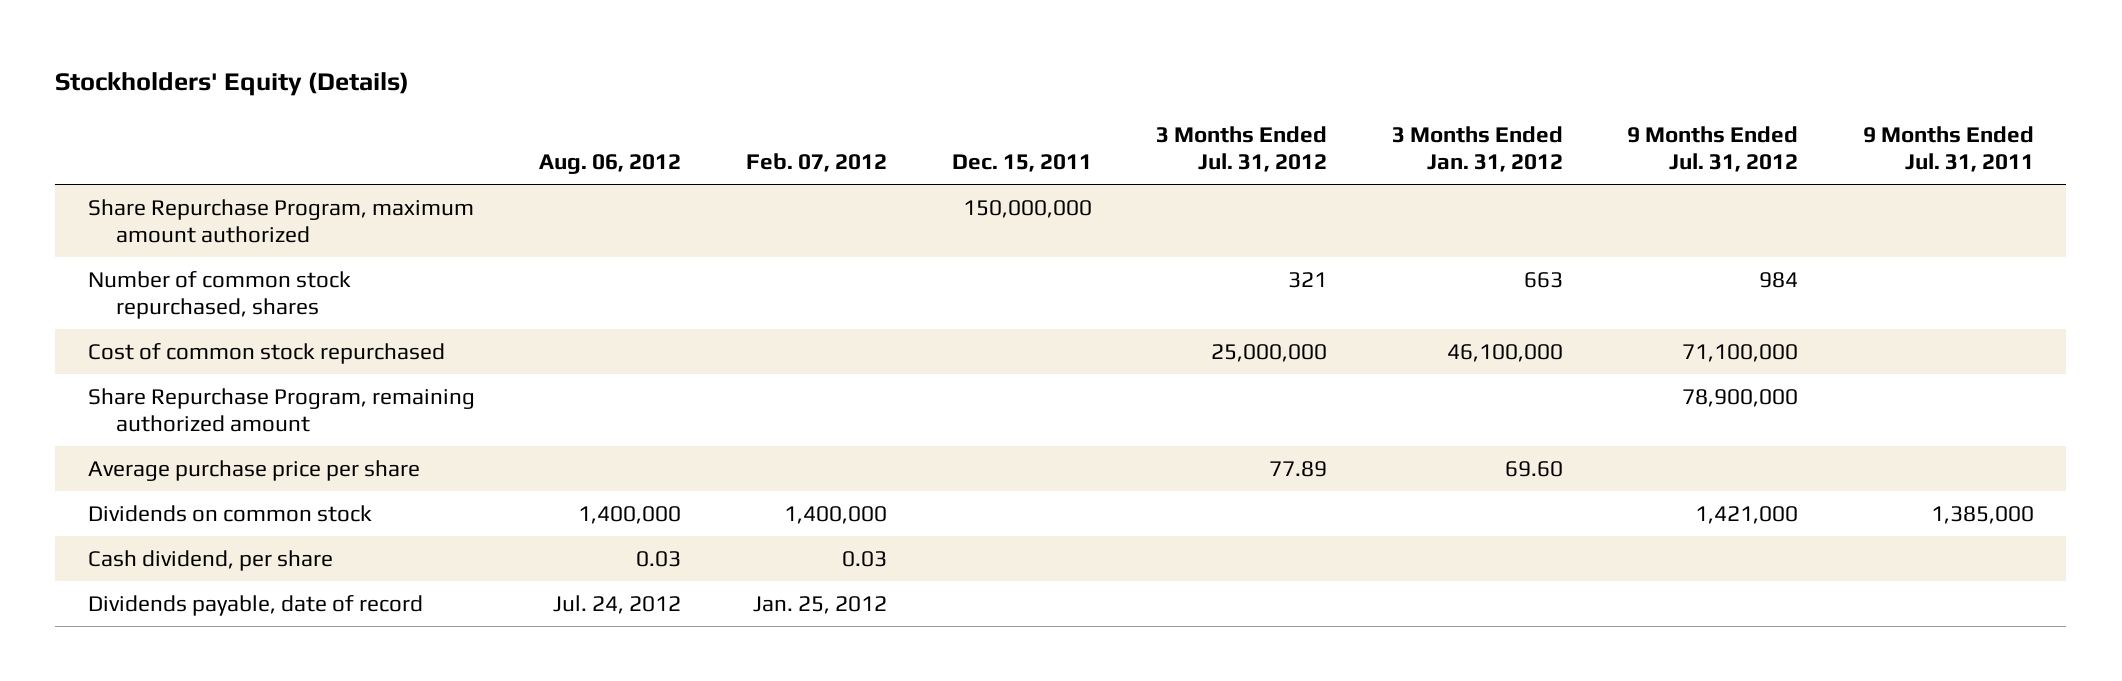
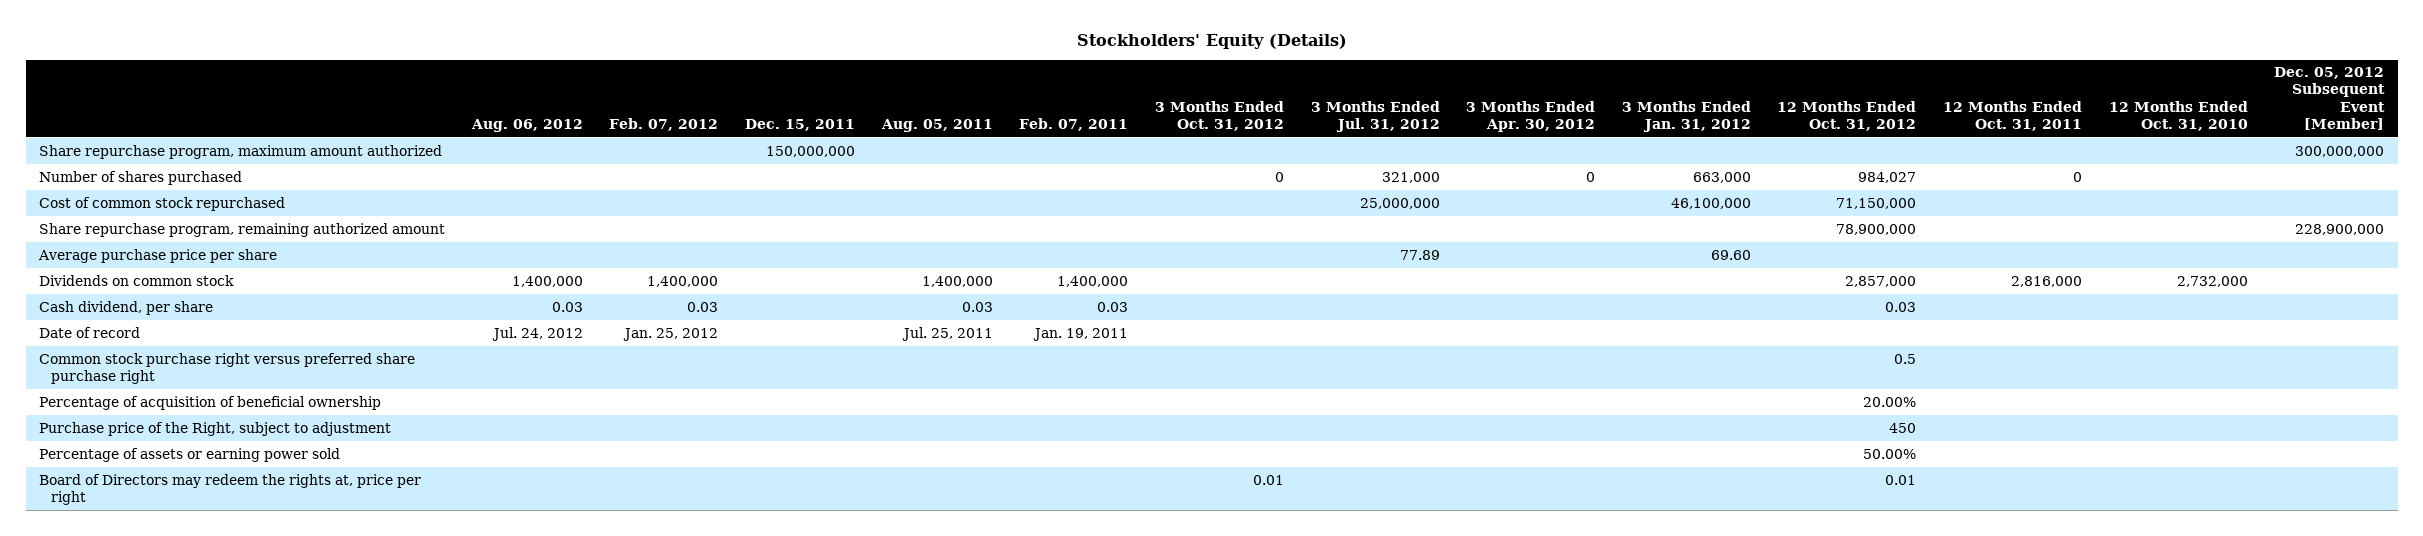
[1627,125,1799,173] 9 Months Ended Jul. 31, 2012 -> none
[1863,125,2035,173] 9 Months Ended Jul. 31, 2011 -> none
none -> [880,118,993,132] Aug. 05, 2011
none -> [1019,117,1129,131] Feb. 07, 2011
none -> [1154,100,1284,131] 3 Months Ended Oct. 31, 2012
none -> [1466,100,1596,132] 3 Months Ended Apr. 30, 2012
none -> [1777,100,1917,131] 12 Months Ended Oct. 31, 2012
none -> [1943,100,2083,131] 12 Months Ended Oct. 31, 2011
none -> [2108,100,2248,131] 12 Months Ended Oct. 31, 2010
none -> [2274,67,2386,130] Dec. 05, 2012 Subsequent Event [Member]
[87,198,474,243] Share Repurchase Program, maximum amount authorized -> [39,144,443,159] Share repurchase program, maximum amount authorized
[87,270,351,319] Number of common stock repurchased, shares -> [39,170,243,185] Number of shares purchased
[1288,271,1328,288] 321 -> [1381,171,1440,183] 321,000
[1523,271,1563,288] 663 -> [1692,171,1751,183] 663,000
[87,387,475,432] Share Repurchase Program, remaining authorized amount -> [39,222,446,237] Share repurchase program, remaining authorized amount
[87,594,423,616] Dividends payable, date of record -> [39,326,141,338] Date of record
none -> [39,352,416,384] Common stock purchase right versus preferred share purchase right
none -> [39,395,382,410] Percentage of acquisition of beneficial ownership
none -> [39,421,392,436] Purchase price of the Right, subject to adjustment
none -> [39,447,341,462] Percentage of assets or earning power sold
none -> [39,473,422,505] Board of Directors may redeem the rights at, price per right

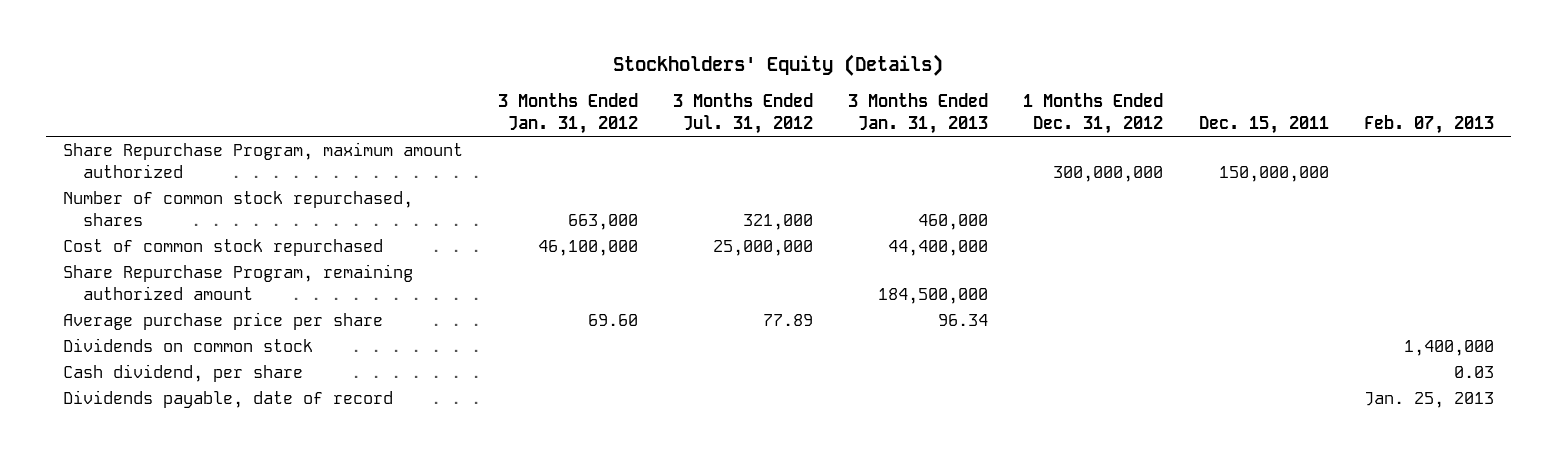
[470,118,583,132] Aug. 06, 2012 -> none
[609,117,719,131] Feb. 07, 2012 -> none
[880,118,993,132] Aug. 05, 2011 -> none
[1019,117,1129,131] Feb. 07, 2011 -> none
[1154,100,1284,131] 3 Months Ended Oct. 31, 2012 -> none
[1466,100,1596,132] 3 Months Ended Apr. 30, 2012 -> none
[1777,100,1917,131] 12 Months Ended Oct. 31, 2012 -> none
[1943,100,2083,131] 12 Months Ended Oct. 31, 2011 -> none
[2108,100,2248,131] 12 Months Ended Oct. 31, 2010 -> none
[2274,67,2386,130] Dec. 05, 2012 Subsequent Event [Member] -> none
none -> [848,93,989,134] 3 Months Ended Jan. 31, 2013
none -> [1023,93,1164,134] 1 Months Ended Dec. 31, 2012
none -> [1363,114,1494,134] Feb. 07, 2013
[39,144,443,159] Share repurchase program, maximum amount authorized -> [63,142,464,178] Share Repurchase Program, maximum amount authorized
[39,170,243,185] Number of shares purchased -> [63,191,414,226] Number of common stock repurchased, shares
[39,222,446,237] Share repurchase program, remaining authorized amount -> [63,264,414,300] Share Repurchase Program, remaining authorized amount
[39,352,416,384] Common stock purchase right versus preferred share purchase right -> none
[39,395,382,410] Percentage of acquisition of beneficial ownership -> none
[39,421,392,436] Purchase price of the Right, subject to adjustment -> none
[39,447,341,462] Percentage of assets or earning power sold -> none
[39,473,422,505] Board of Directors may redeem the rights at, price per right -> none
[39,326,141,338] Date of record -> [63,390,394,409] Dividends payable, date of record

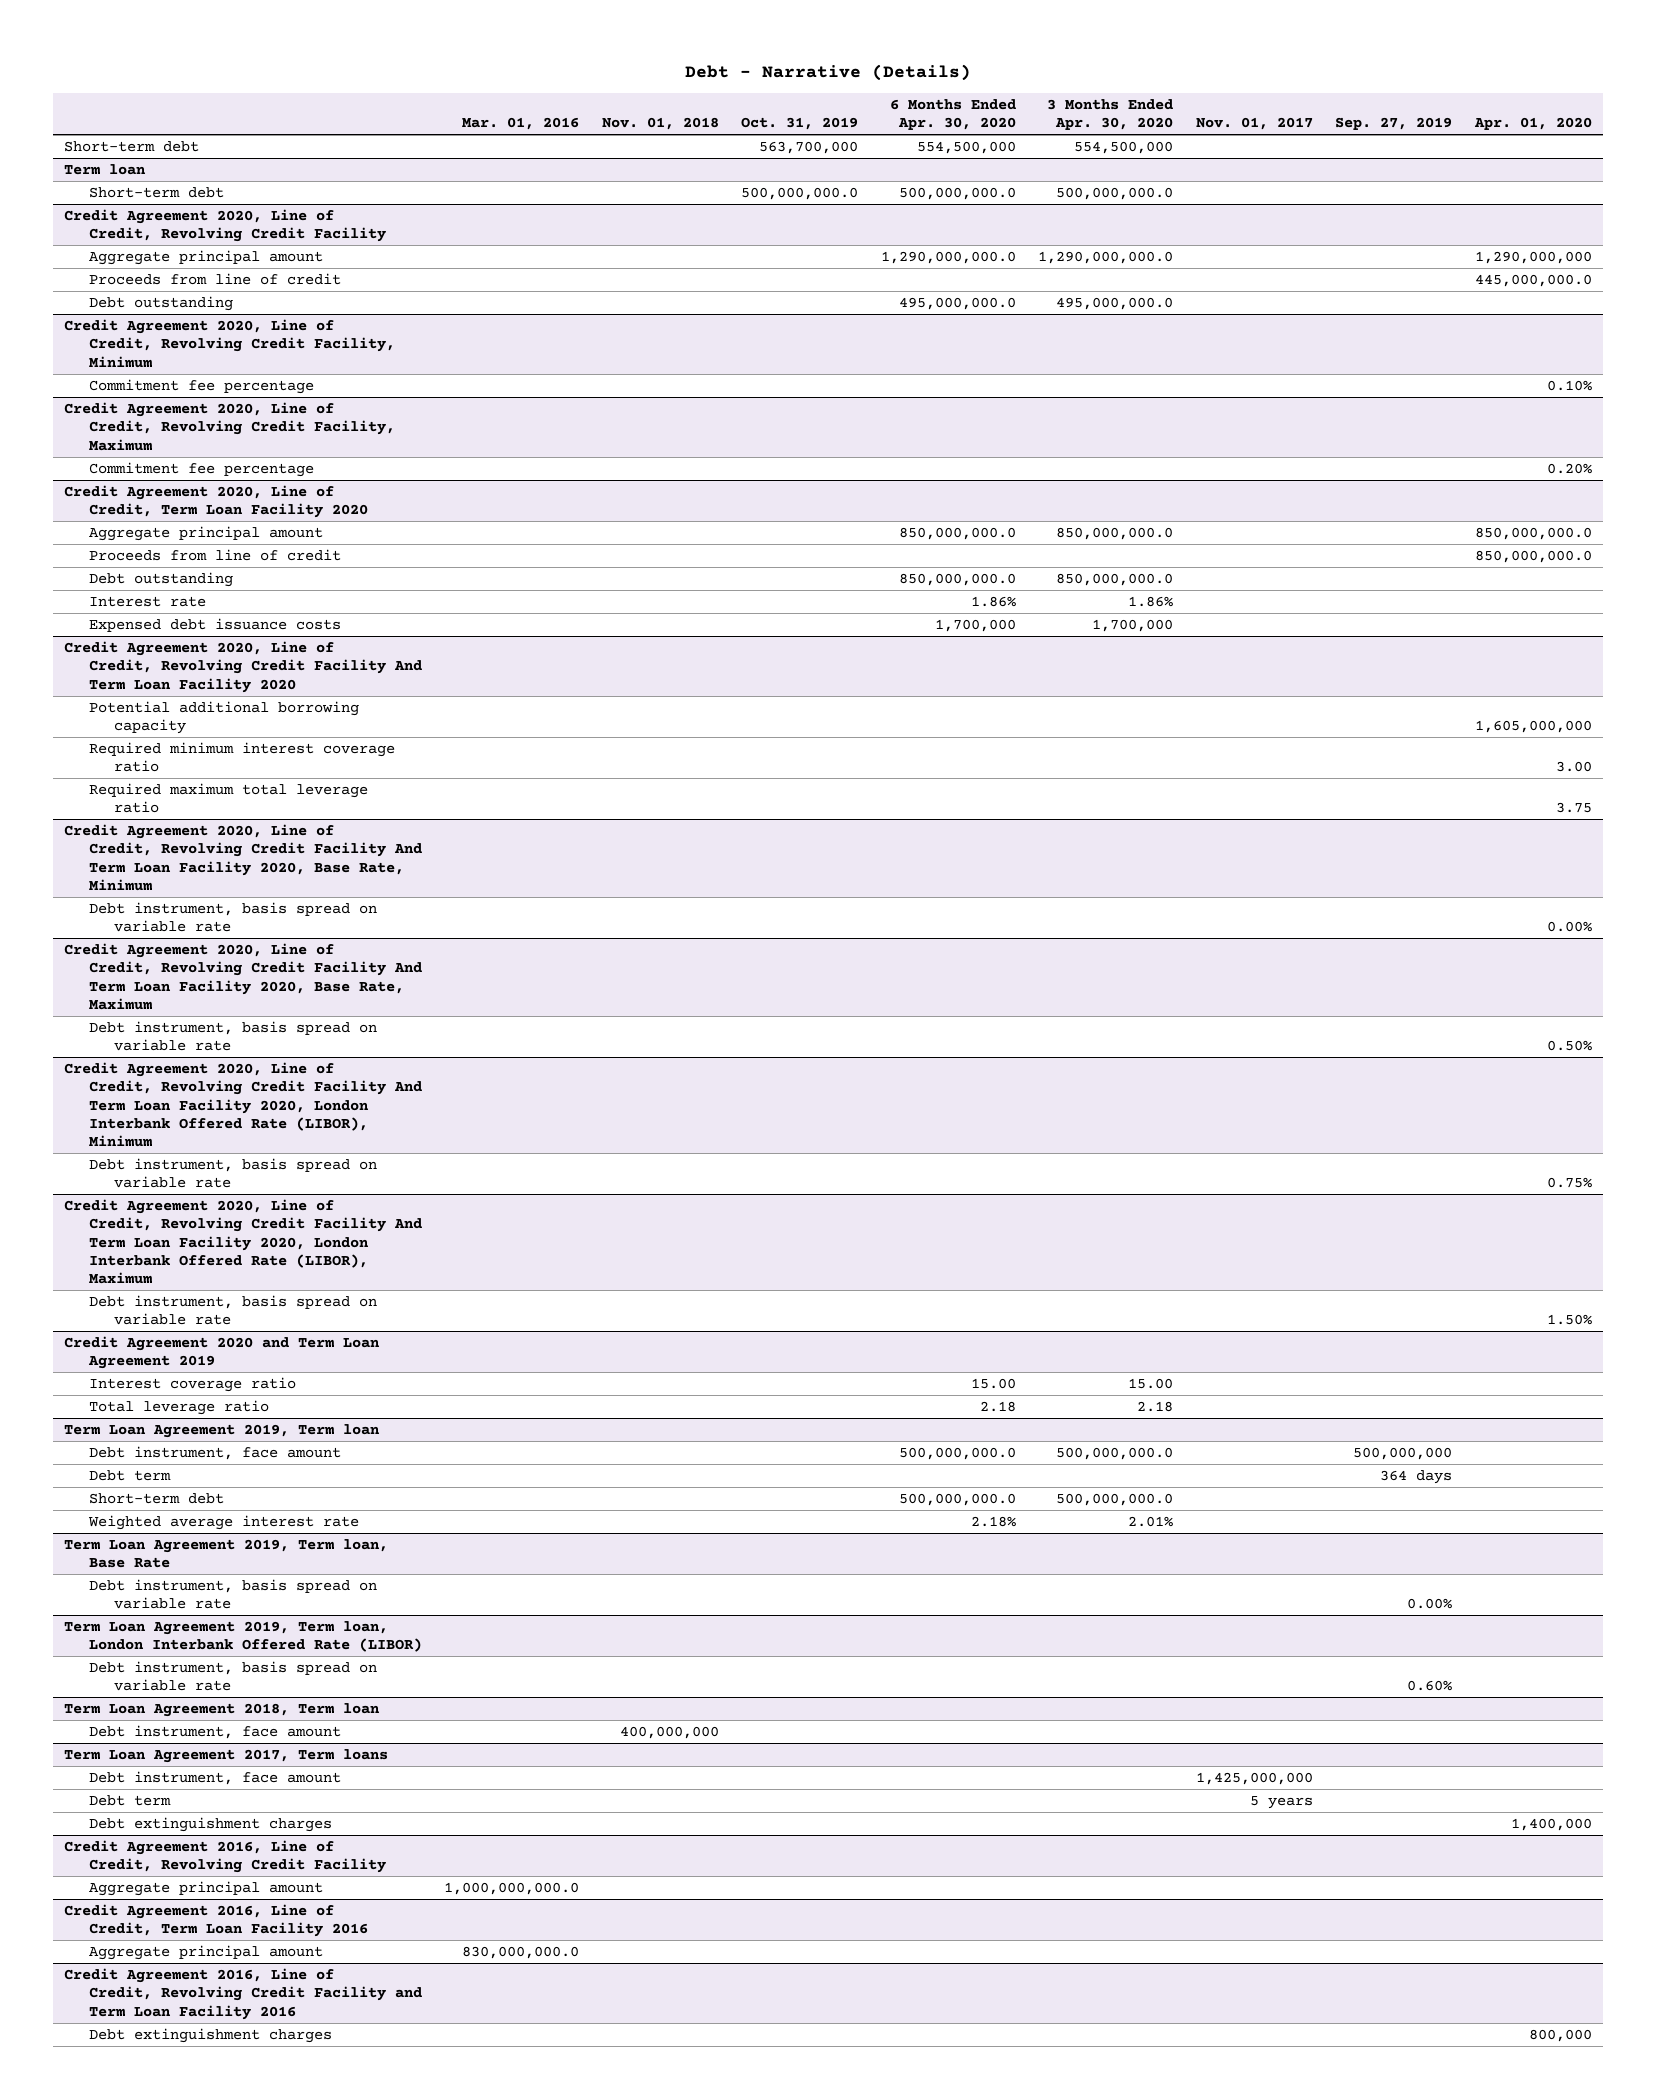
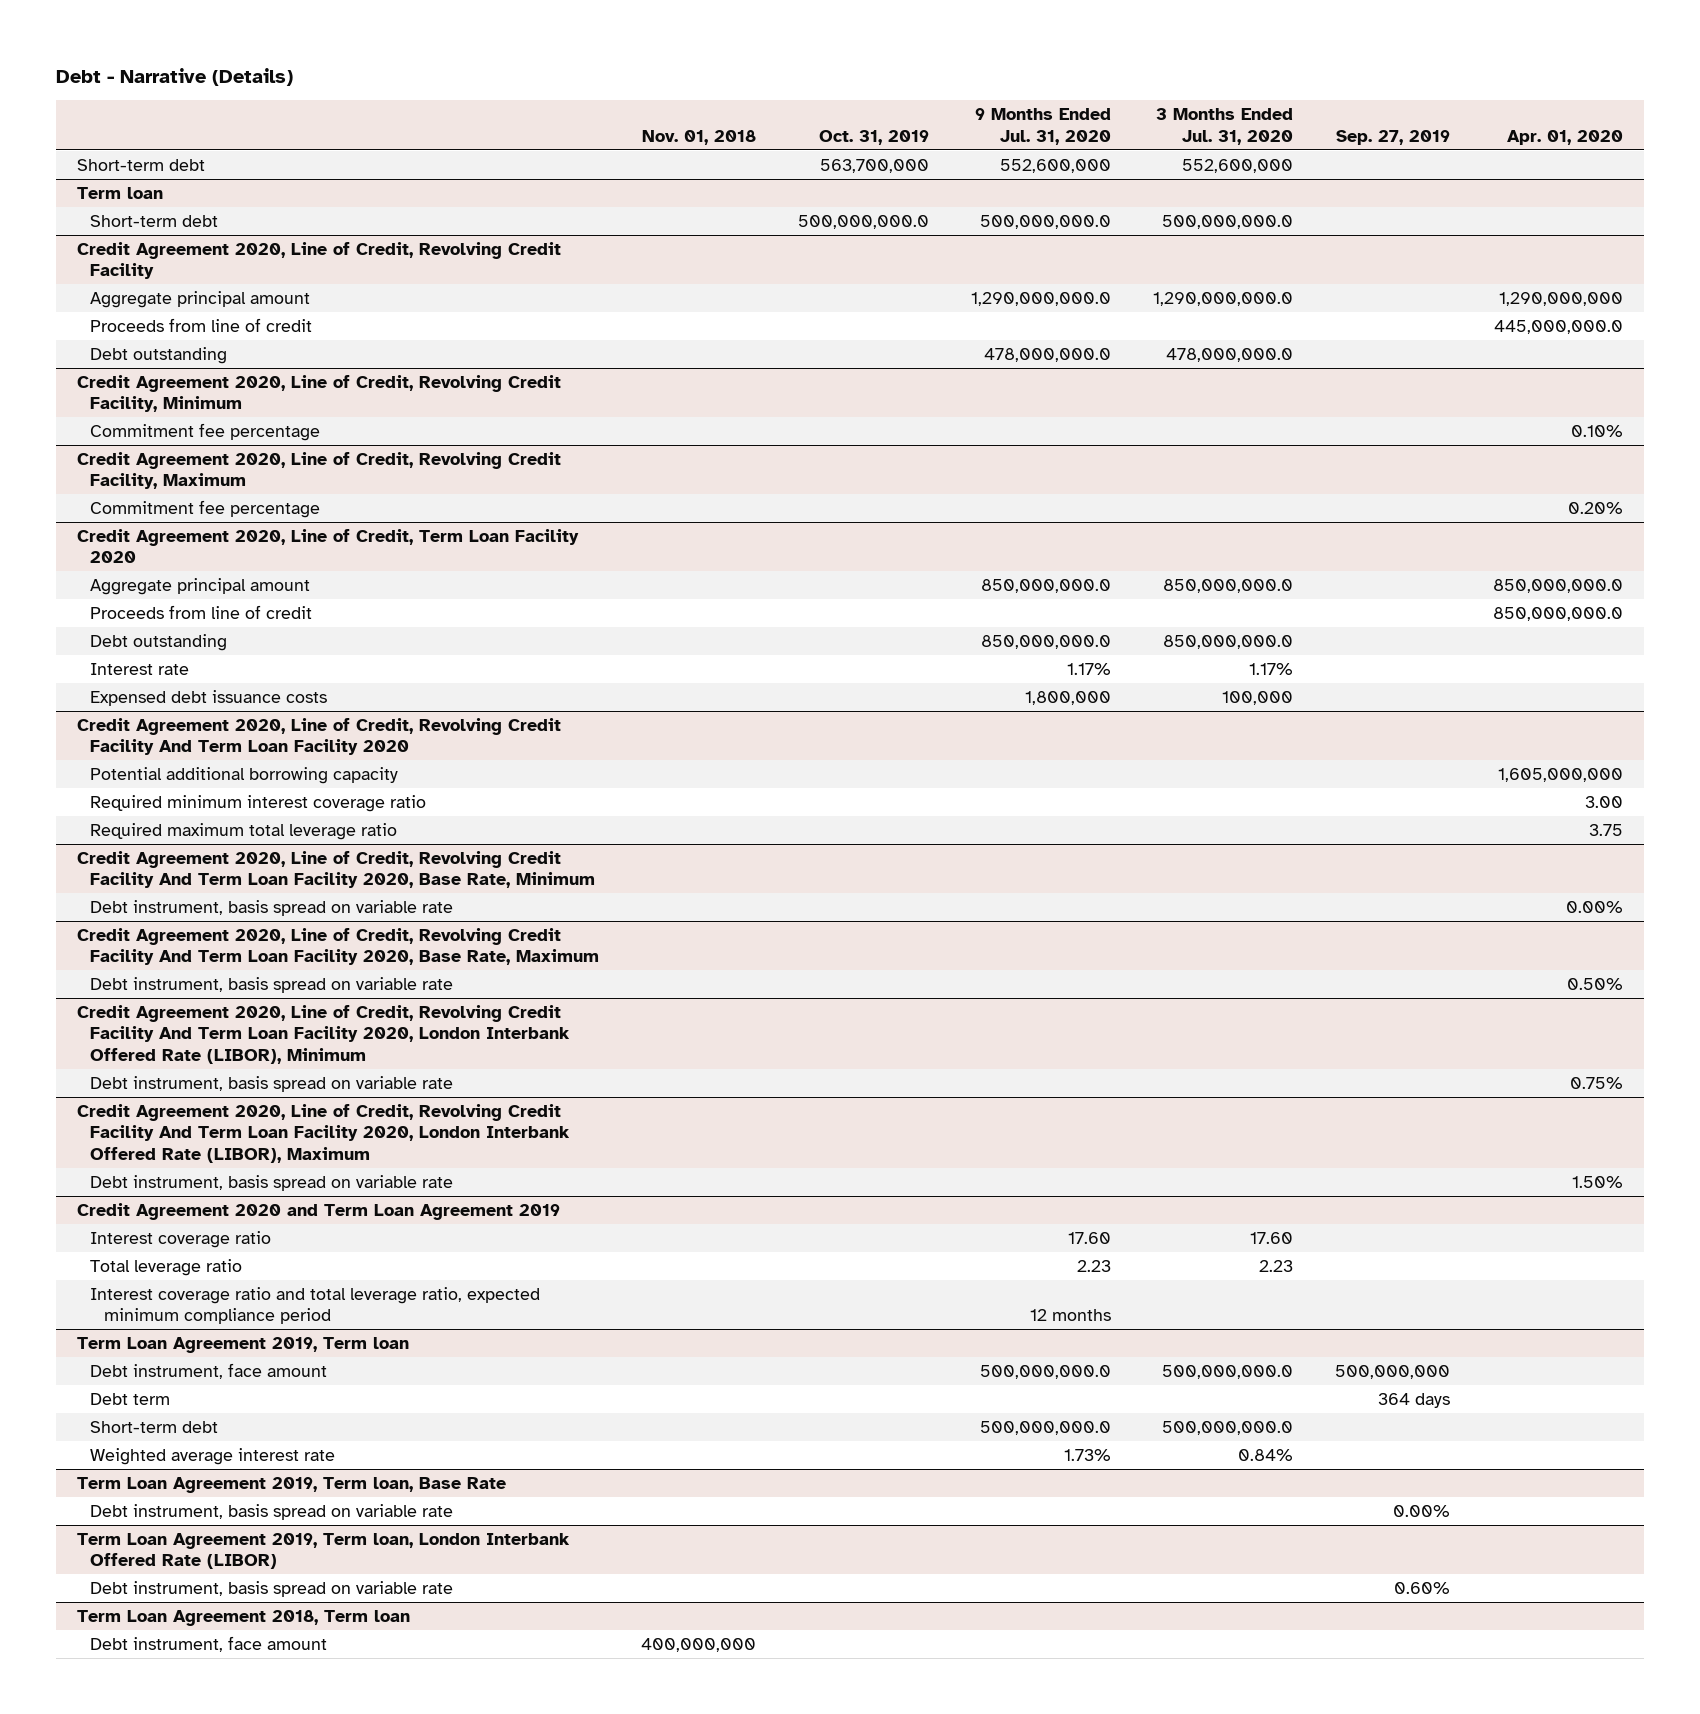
[462,117,580,131] Mar. 01, 2016 -> none
[889,99,1016,131] 6 Months Ended Apr. 30, 2020 -> none
[1047,99,1174,131] 3 Months Ended Apr. 30, 2020 -> none
[1195,117,1313,131] Nov. 01, 2017 -> none
none -> [975,108,1112,145] 9 Months Ended Jul. 31, 2020
none -> [1156,108,1294,145] 3 Months Ended Jul. 31, 2020
none -> [90,1286,541,1325] Interest coverage ratio and total leverage ratio, expected minimum compliance period
[63,1749,388,1764] Term Loan Agreement 2017, Term loans -> none
[88,1771,341,1786] Debt instrument, face amount -> none
[88,1795,171,1807] Debt term -> none
[88,1817,332,1833] Debt extinguishment charges -> none
[63,1840,386,1874] Credit Agreement 2016, Line of Credit, Revolving Credit Facility -> none
[88,1881,323,1897] Aggregate principal amount -> none
[63,1904,368,1938] Credit Agreement 2016, Line of Credit, Term Loan Facility 2016 -> none
[88,1945,323,1961] Aggregate principal amount -> none
[63,1968,422,2020] Credit Agreement 2016, Line of Credit, Revolving Credit Facility and Term Loan Facility 2016 -> none
[88,2028,332,2044] Debt extinguishment charges -> none

